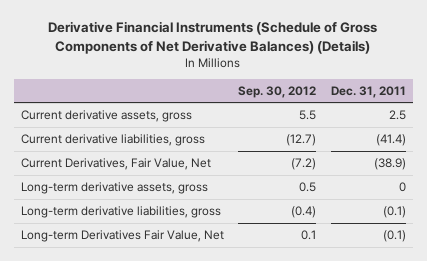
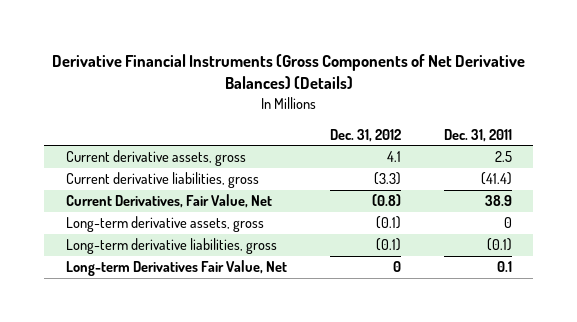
[48,21,378,54] Derivative Financial Instruments (Schedule of Gross Components of Net Derivative Balances) (Details) -> [51,53,525,90] Derivative Financial Instruments (Gross Components of Net Derivative Balances) (Details)
[238,85,317,98] Sep. 30, 2012 -> none
none -> [329,128,401,142] Dec. 31, 2012
[373,158,406,171] (38.9) -> [484,195,512,207] 38.9
[382,230,406,243] (0.1) -> [496,261,512,273] 0.1

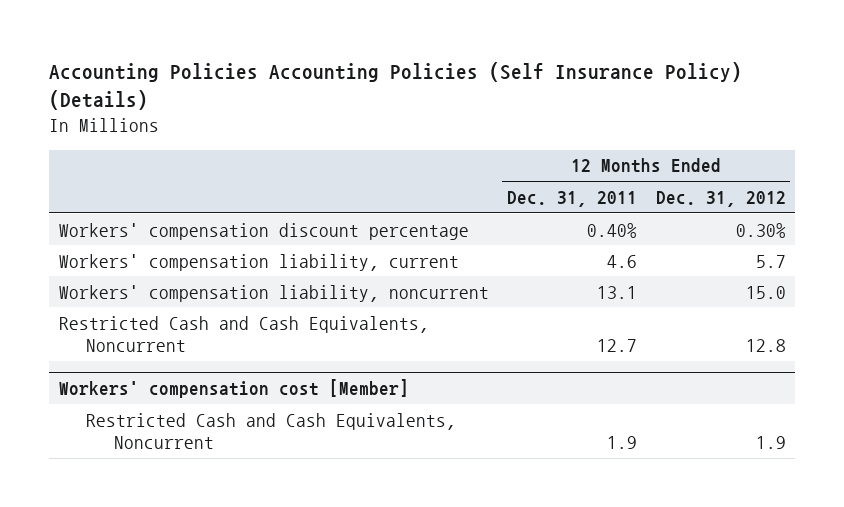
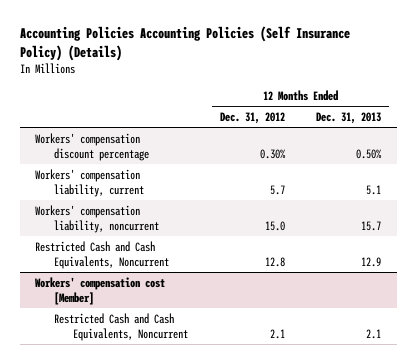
[507,190,638,207] Dec. 31, 2011 -> none
none -> [316,111,382,124] Dec. 31, 2013
[755,436,786,450] 1.9 -> [269,328,285,339] 2.1

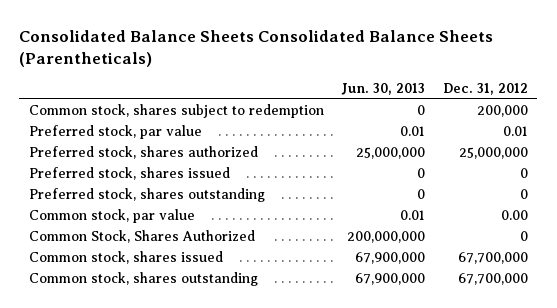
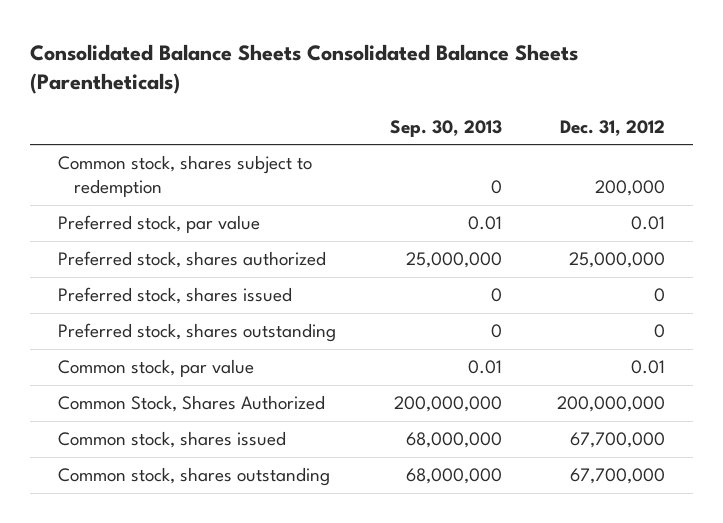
[340,83,425,96] Jun. 30, 2013 -> none
none -> [390,119,503,137] Sep. 30, 2013
[501,210,529,221] 0.00 -> [631,360,666,375] 0.01
[520,231,529,242] 0 -> [557,396,666,413] 200,000,000

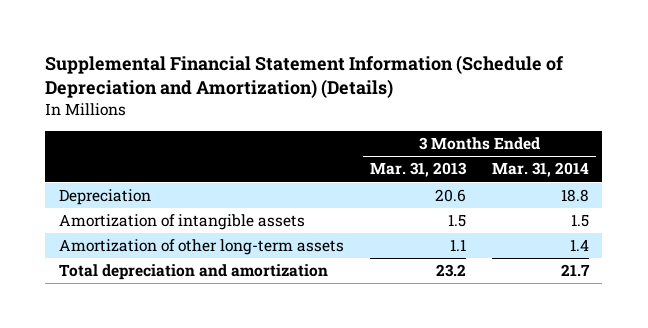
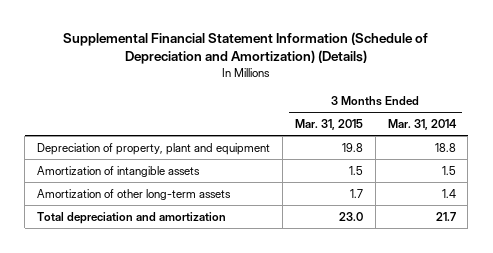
[369,162,467,178] Mar. 31, 2013 -> none
none -> [294,118,363,130] Mar. 31, 2015
[58,189,151,206] Depreciation -> [37,142,271,155] Depreciation of property, plant and equipment

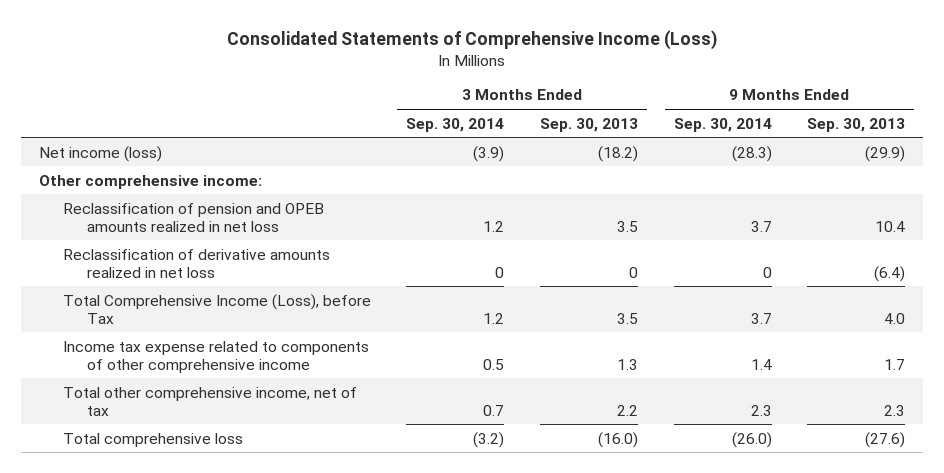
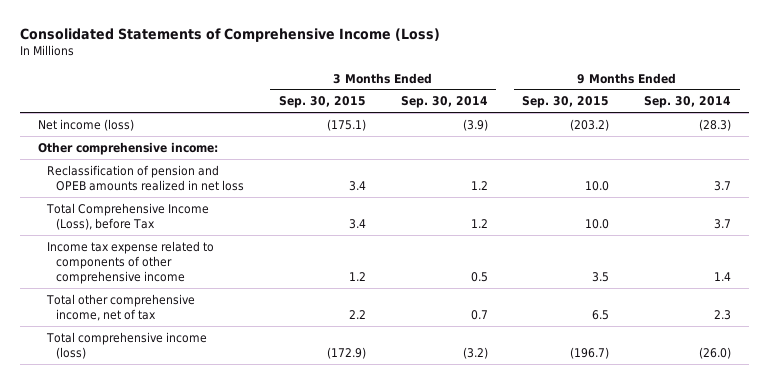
[539,117,638,132] Sep. 30, 2013 -> none
[807,117,906,132] Sep. 30, 2013 -> none
none -> [278,96,366,109] Sep. 30, 2015
none -> [522,96,610,109] Sep. 30, 2015
[62,248,330,278] Reclassification of derivative amounts realized in net loss -> none
[62,432,243,447] Total comprehensive loss -> [45,331,207,359] Total comprehensive income (loss)

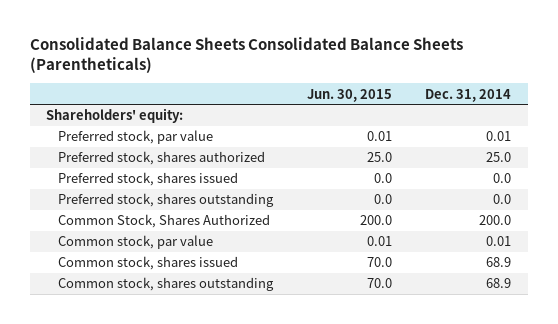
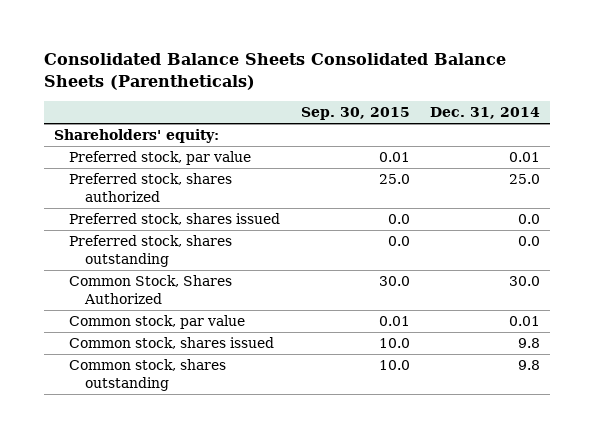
[306,88,392,102] Jun. 30, 2015 -> none
none -> [300,107,410,121] Sep. 30, 2015
[479,215,512,226] 200.0 -> [508,276,540,287] 30.0
[486,257,512,268] 68.9 -> [517,338,540,349] 9.8
[486,278,512,289] 68.9 -> [517,360,540,371] 9.8

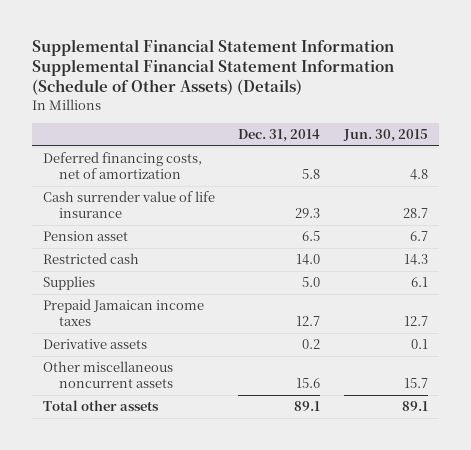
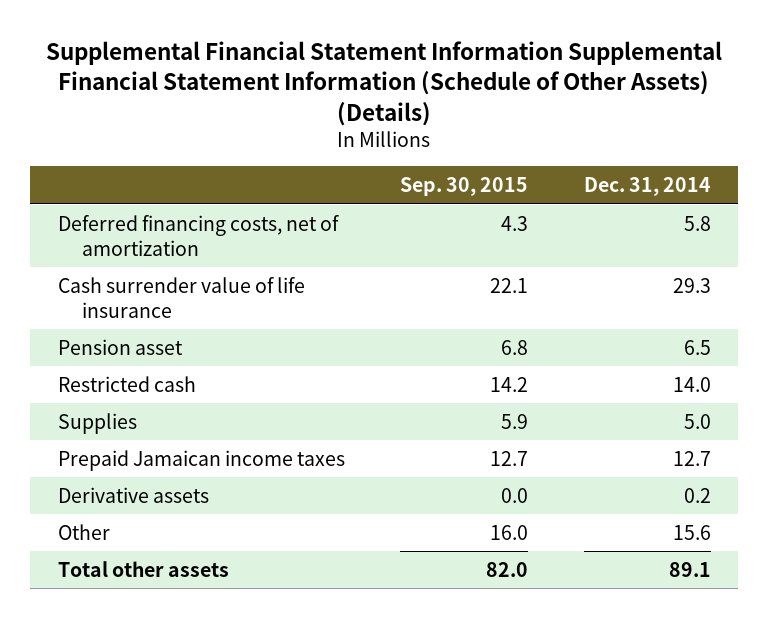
[342,129,428,143] Jun. 30, 2015 -> none
none -> [400,177,529,197] Sep. 30, 2015
[43,361,174,389] Other miscellaneous noncurrent assets -> [57,523,110,540] Other

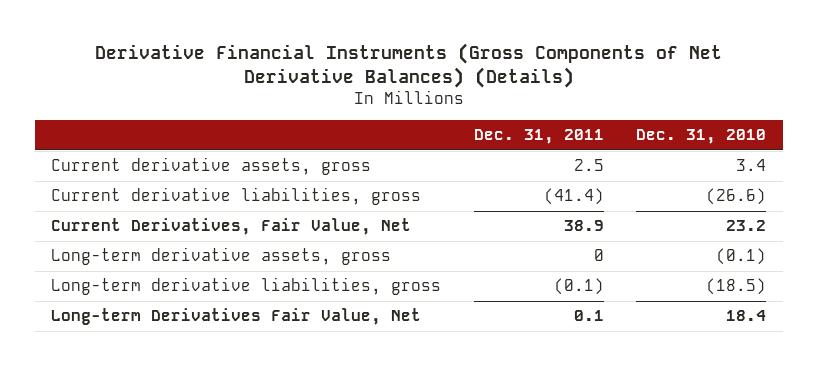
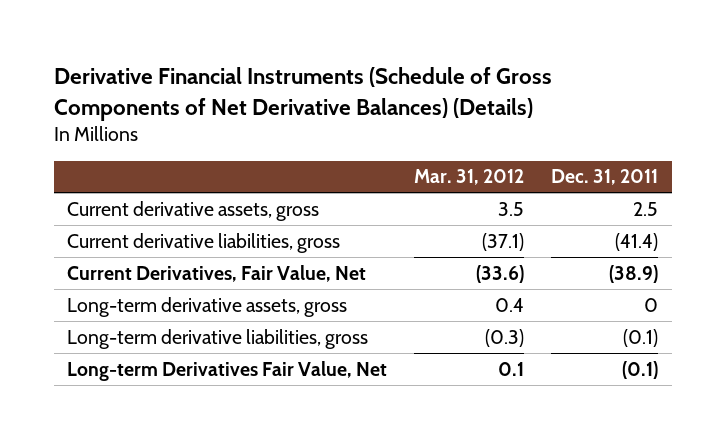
[94,43,722,89] Derivative Financial Instruments (Gross Components of Net Derivative Balances) (Details) -> [53,67,552,121] Derivative Financial Instruments (Schedule of Gross Components of Net Derivative Balances) (Details)
[636,129,767,145] Dec. 31, 2010 -> none
none -> [414,169,525,186] Mar. 31, 2012
[563,220,604,232] 38.9 -> [609,264,659,283] (38.9)
[573,310,604,322] 0.1 -> [622,360,659,379] (0.1)

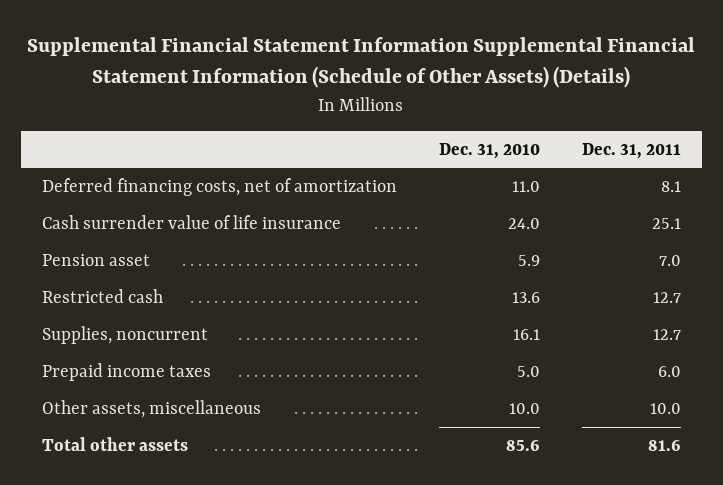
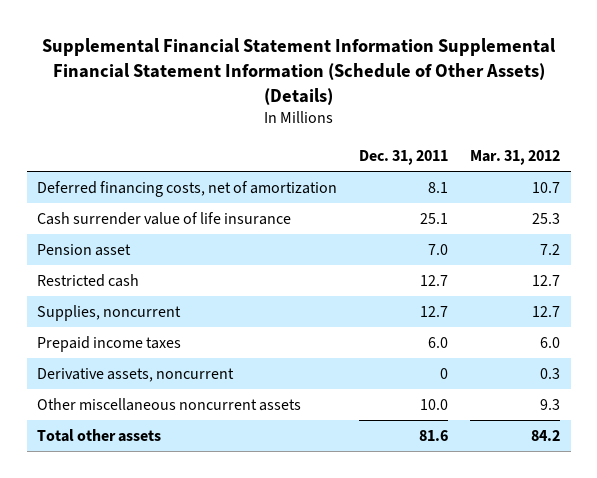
[438,142,540,159] Dec. 31, 2010 -> none
none -> [470,149,561,165] Mar. 31, 2012
none -> [37,368,235,383] Derivative assets, noncurrent
[42,400,262,419] Other assets, miscellaneous -> [37,398,302,412] Other miscellaneous noncurrent assets

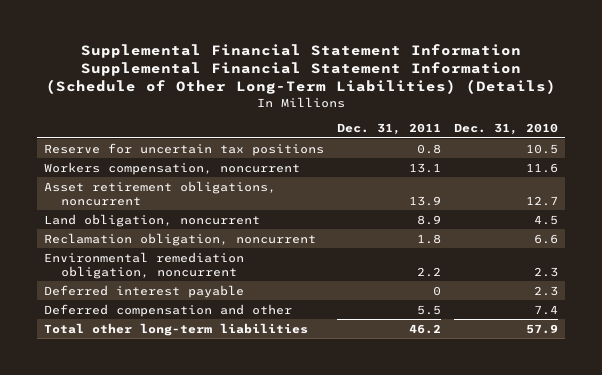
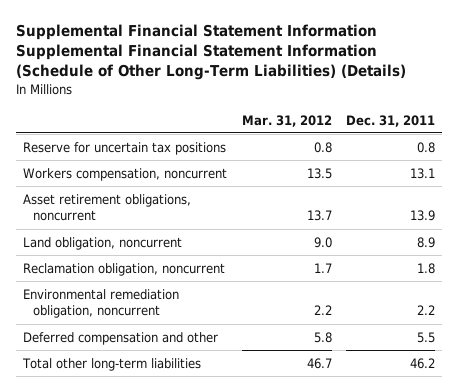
[454,123,559,136] Dec. 31, 2010 -> none
none -> [241,114,332,127] Mar. 31, 2012
[43,284,244,298] Deferred interest payable -> none

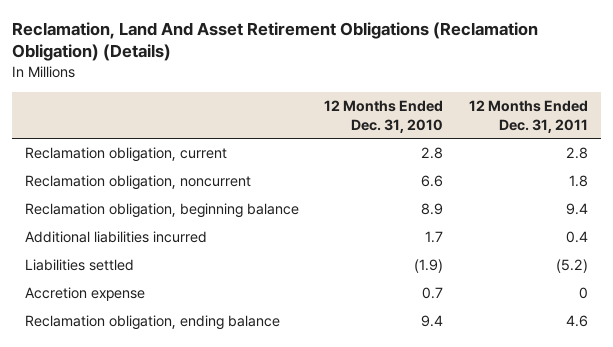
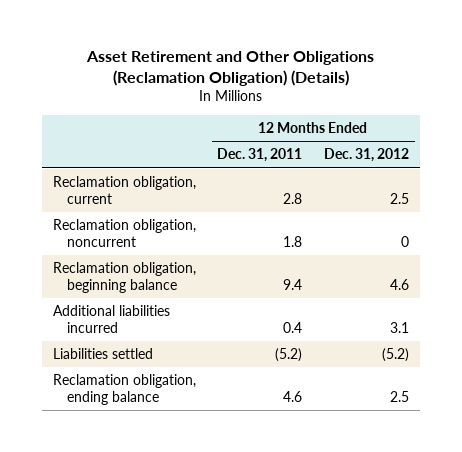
[11,21,538,62] Reclamation, Land And Asset Retirement Obligations (Reclamation Obligation) (Details) -> [85,51,374,87] Asset Retirement and Other Obligations (Reclamation Obligation) (Details)
[324,99,444,133] 12 Months Ended Dec. 31, 2010 -> none
none -> [324,148,410,163] Dec. 31, 2012
[24,287,145,302] Accretion expense -> none

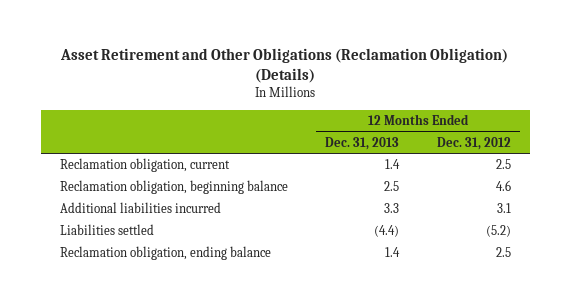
[217,148,303,163] Dec. 31, 2011 -> none
none -> [325,136,400,150] Dec. 31, 2013
[52,219,196,247] Reclamation obligation, noncurrent -> none

